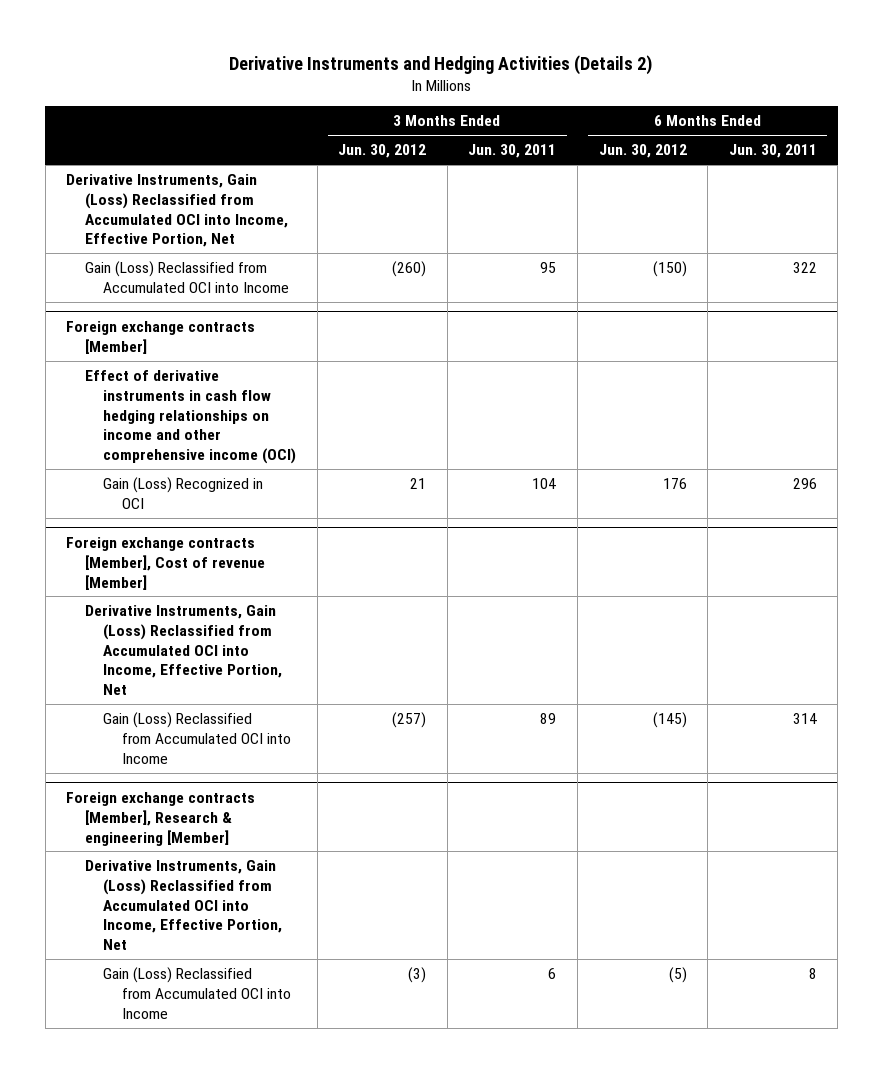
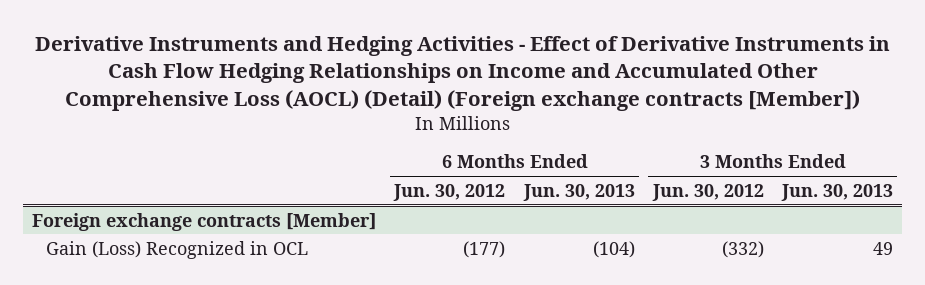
[229,54,653,75] Derivative Instruments and Hedging Activities (Details 2) -> [34,35,890,112] Derivative Instruments and Hedging Activities - Effect of Derivative Instruments in Cash Flow Hedging Relationships on Income and Accumulated Other Comprehensive Loss (AOCL) (Detail) (Foreign exchange contracts [Member])
[468,144,557,159] Jun. 30, 2011 -> none
[728,144,817,159] Jun. 30, 2011 -> none
none -> [522,183,635,201] Jun. 30, 2013
none -> [780,183,893,201] Jun. 30, 2013
[66,174,288,248] Derivative Instruments, Gain (Loss) Reclassified from Accumulated OCI into Income, Effective Portion, Net -> none
[84,261,290,293] Gain (Loss) Reclassified from Accumulated OCI into Income -> none
[84,370,297,465] Effect of derivative instruments in cash flow hedging relationships on income and other comprehensive income (OCI) -> none
[66,536,265,590] Foreign exchange contracts [Member], Cost of revenue [Member] -> none
[84,605,283,696] Derivative Instruments, Gain (Loss) Reclassified from Accumulated OCI into Income, Effective Portion, Net -> none
[103,712,291,764] Gain (Loss) Reclassified from Accumulated OCI into Income -> none
[66,791,256,846] Foreign exchange contracts [Member], Research & engineering [Member] -> none
[84,860,283,951] Derivative Instruments, Gain (Loss) Reclassified from Accumulated OCI into Income, Effective Portion, Net -> none
[103,967,291,1019] Gain (Loss) Reclassified from Accumulated OCI into Income -> none
[103,477,264,509] Gain (Loss) Recognized in OCI -> [45,240,308,259] Gain (Loss) Recognized in OCL
[410,478,427,490] 21 -> [721,240,764,258] (332)
[662,478,687,490] 176 -> [463,240,506,258] (177)

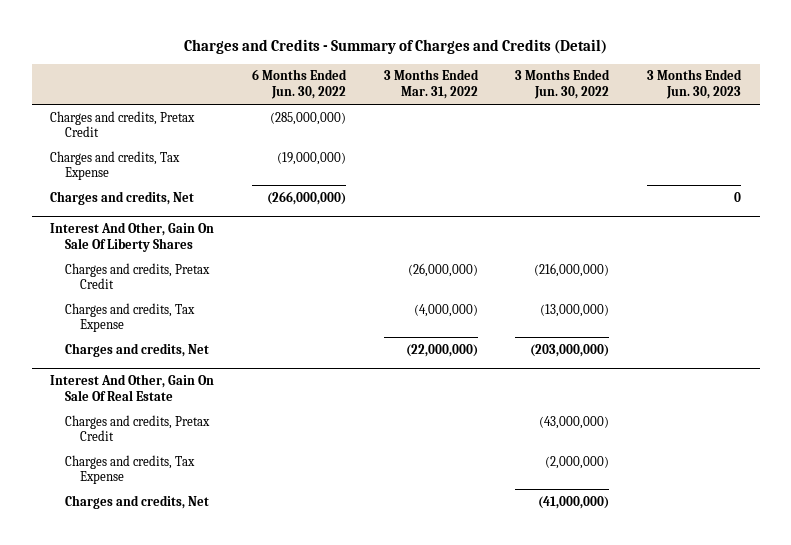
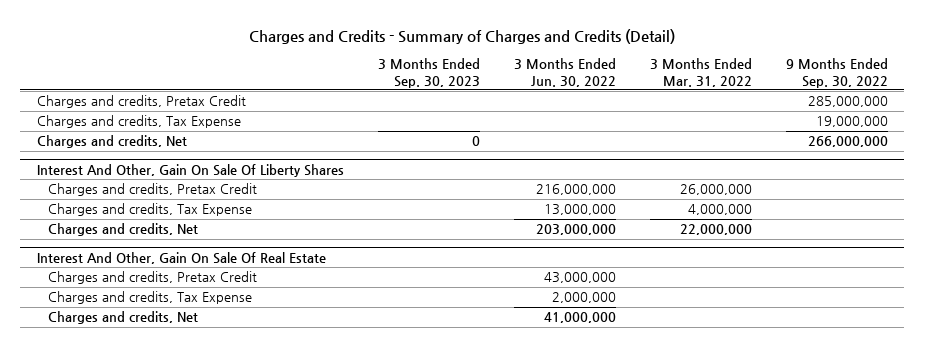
[252,69,348,100] 6 Months Ended Jun. 30, 2022 -> none
[646,69,742,100] 3 Months Ended Jun. 30, 2023 -> none
none -> [378,58,481,88] 3 Months Ended Sep. 30, 2023
none -> [785,58,888,88] 9 Months Ended Sep. 30, 2022
[407,262,478,277] (26,000,000) -> [679,184,752,196] 26,000,000
[534,262,610,277] (216,000,000) -> [535,184,616,196] 216,000,000
[413,303,478,317] (4,000,000) -> [687,204,752,216] 4,000,000
[540,303,610,317] (13,000,000) -> [543,204,616,216] 13,000,000
[405,343,478,357] (22,000,000) -> [679,224,752,236] 22,000,000
[530,343,610,357] (203,000,000) -> [535,224,616,236] 203,000,000
[539,415,610,429] (43,000,000) -> [543,272,616,284] 43,000,000
[545,455,610,469] (2,000,000) -> [551,292,616,304] 2,000,000
[538,495,610,509] (41,000,000) -> [543,312,616,324] 41,000,000

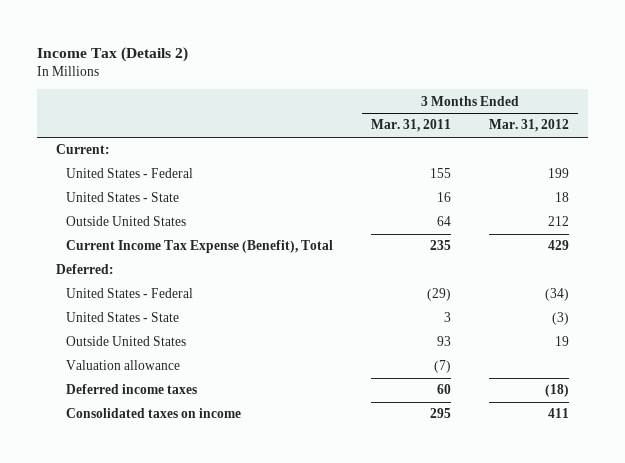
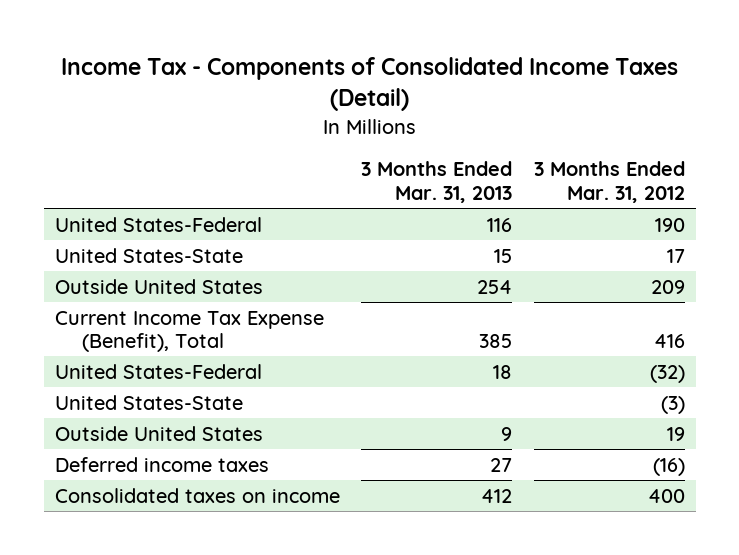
[37,47,189,63] Income Tax (Details 2) -> [60,57,678,112] Income Tax - Components of Consolidated Income Taxes (Detail)
[371,119,452,133] Mar. 31, 2011 -> none
none -> [361,161,513,203] 3 Months Ended Mar. 31, 2013
[56,144,111,155] Current: -> none
[56,264,115,275] Deferred: -> none
[66,168,194,179] United States - Federal -> [54,216,262,232] United States-Federal
[547,168,569,179] 199 -> [654,217,685,232] 190
[66,192,180,203] United States - State -> [54,247,243,263] United States-State
[554,192,569,203] 18 -> [666,248,685,263] 17
[547,216,569,227] 212 -> [650,279,685,294] 209
[547,240,569,251] 429 -> [653,334,685,349] 416
[66,288,194,299] United States - Federal -> [54,363,262,379] United States-Federal
[544,288,569,302] (34) -> [649,364,685,383] (32)
[66,312,180,323] United States - State -> [54,394,243,410] United States-State
[66,360,181,371] Valuation allowance -> none
[544,384,569,398] (18) -> [652,457,685,476] (16)
[547,408,569,419] 411 -> [647,488,685,503] 400

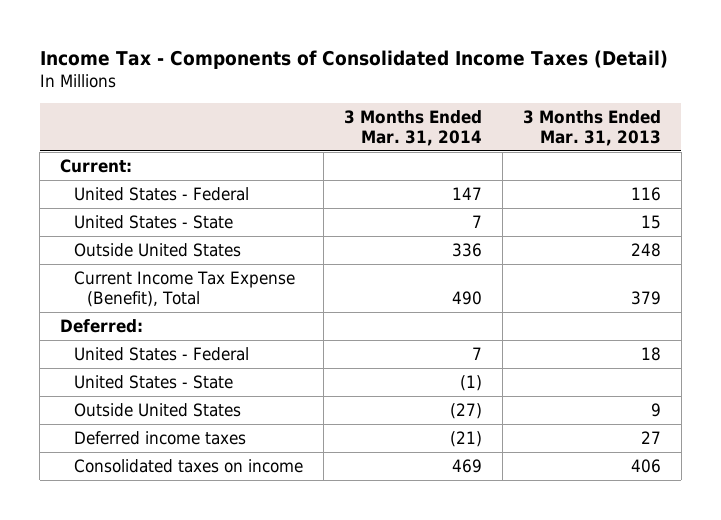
[533,161,685,203] 3 Months Ended Mar. 31, 2012 -> none
none -> [343,109,482,146] 3 Months Ended Mar. 31, 2014
none -> [60,158,133,173] Current:
[54,216,262,232] United States-Federal -> [73,186,249,201] United States - Federal
[54,247,243,263] United States-State -> [73,214,233,229] United States - State
[477,279,513,294] 254 -> [630,242,661,257] 248
[479,334,513,349] 385 -> [630,290,661,305] 379
none -> [60,318,144,333] Deferred:
[54,363,262,379] United States-Federal -> [73,346,249,361] United States - Federal
[54,394,243,410] United States-State -> [73,374,233,389] United States - State
[481,488,513,503] 412 -> [630,458,661,473] 406

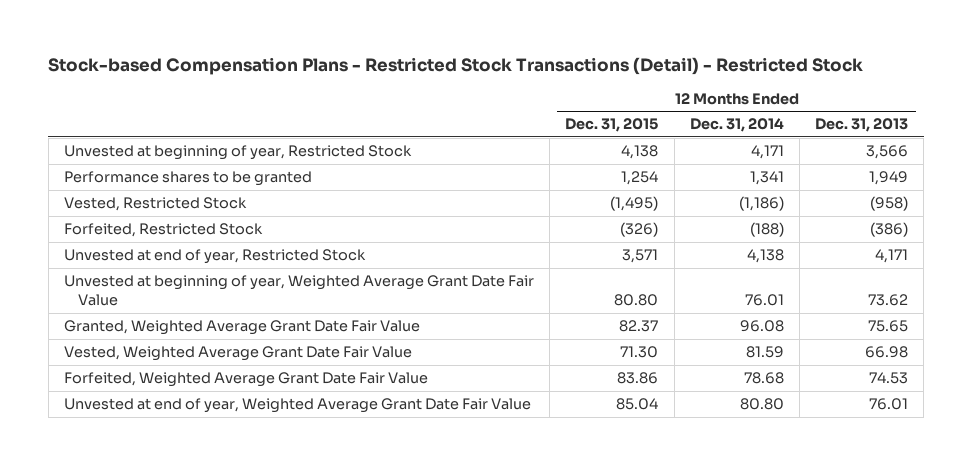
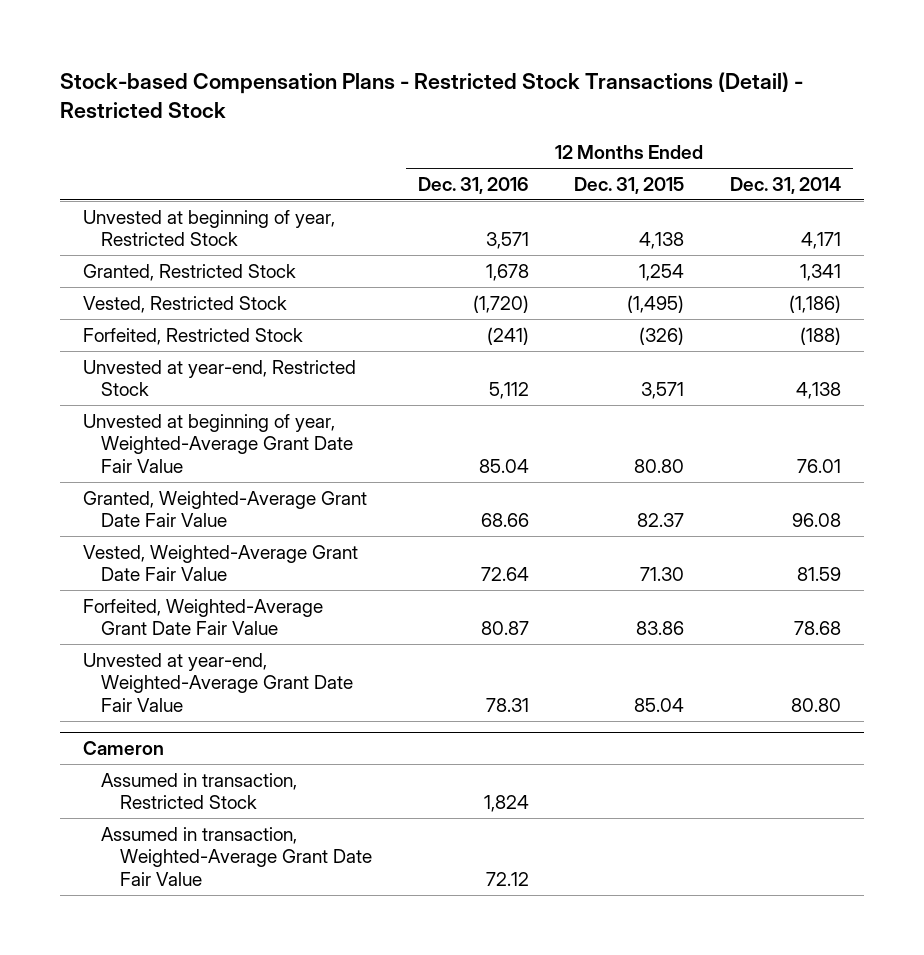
[815,118,909,133] Dec. 31, 2013 -> none
none -> [417,176,529,194] Dec. 31, 2016
[63,171,312,187] Performance shares to be granted -> [82,263,296,281] Granted, Restricted Stock
[63,249,366,265] Unvested at end of year, Restricted Stock -> [82,359,356,397] Unvested at year-end, Restricted Stock
[63,275,534,307] Unvested at beginning of year, Weighted Average Grant Date Fair Value -> [82,413,354,473] Unvested at beginning of year, Weighted-Average Grant Date Fair Value
[63,320,420,336] Granted, Weighted Average Grant Date Fair Value -> [82,490,367,528] Granted, Weighted-Average Grant Date Fair Value
[63,346,412,362] Vested, Weighted Average Grant Date Fair Value -> [82,544,358,582] Vested, Weighted-Average Grant Date Fair Value
[63,372,428,388] Forfeited, Weighted Average Grant Date Fair Value -> [82,598,323,636] Forfeited, Weighted-Average Grant Date Fair Value
[63,398,531,414] Unvested at end of year, Weighted Average Grant Date Fair Value -> [82,652,354,712] Unvested at year-end, Weighted-Average Grant Date Fair Value
none -> [82,740,164,755] Cameron
none -> [101,772,298,810] Assumed in transaction, Restricted Stock
none -> [101,826,372,886] Assumed in transaction, Weighted-Average Grant Date Fair Value

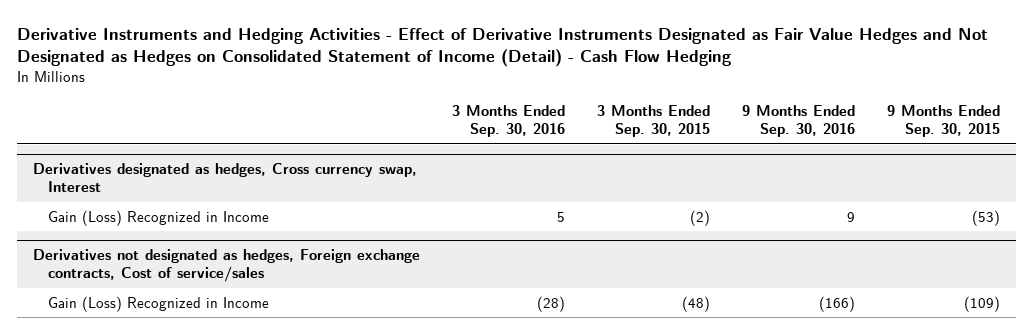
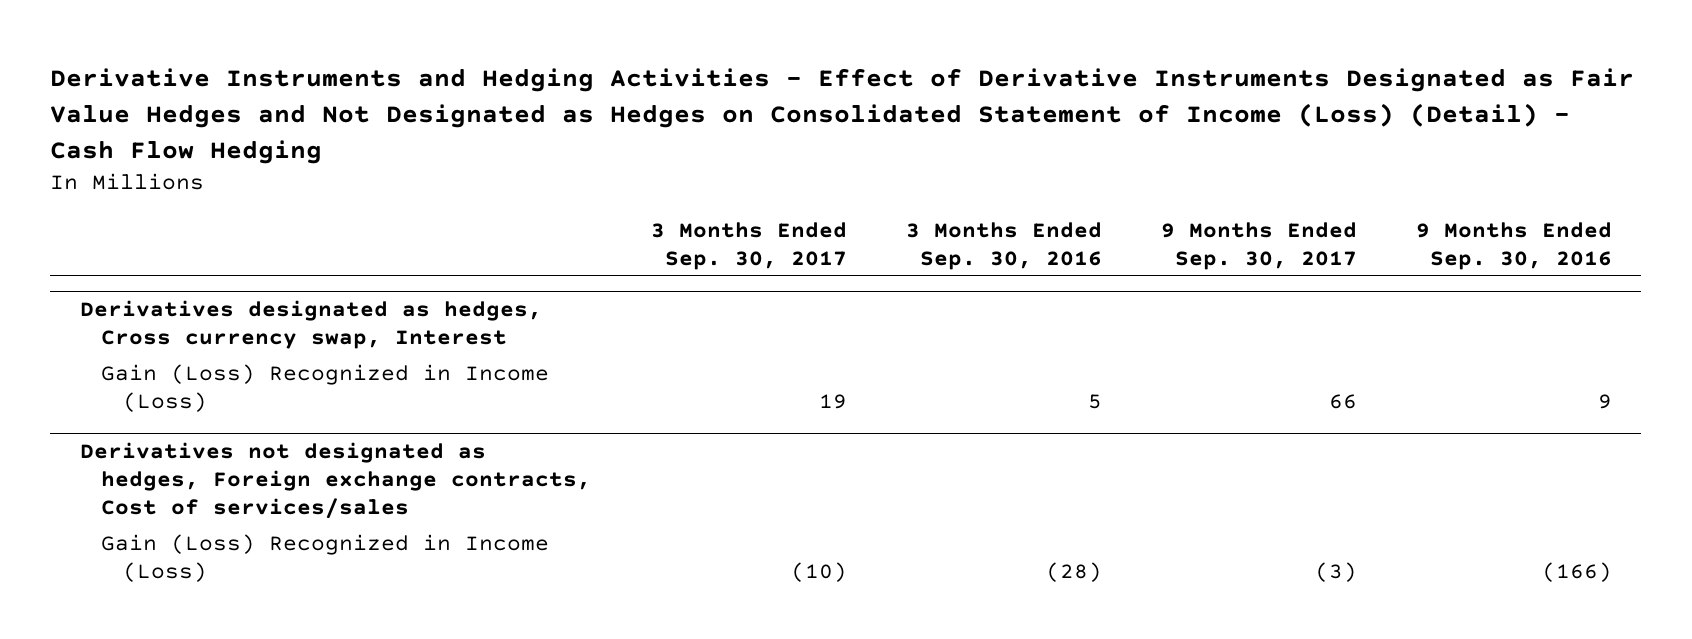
[16,27,988,68] Derivative Instruments and Hedging Activities - Effect of Derivative Instruments Designated as Fair Value Hedges and Not Designated as Hedges on Consolidated Statement of Income (Detail) - Cash Flow Hedging -> [50,68,1635,164] Derivative Instruments and Hedging Activities - Effect of Derivative Instruments Designated as Fair Value Hedges and Not Designated as Hedges on Consolidated Statement of Income (Loss) (Detail) - Cash Flow Hedging
[597,104,711,138] 3 Months Ended Sep. 30, 2015 -> none
[887,104,1001,138] 9 Months Ended Sep. 30, 2015 -> none
none -> [650,221,847,270] 3 Months Ended Sep. 30, 2017
none -> [1160,221,1357,270] 9 Months Ended Sep. 30, 2017
[48,209,270,226] Gain (Loss) Recognized in Income -> [101,363,550,412] Gain (Loss) Recognized in Income (Loss)
[32,248,420,282] Derivatives not designated as hedges, Foreign exchange contracts, Cost of service/sales -> [80,441,592,520] Derivatives not designated as hedges, Foreign exchange contracts, Cost of services/sales
[48,295,270,312] Gain (Loss) Recognized in Income -> [101,533,550,582] Gain (Loss) Recognized in Income (Loss)

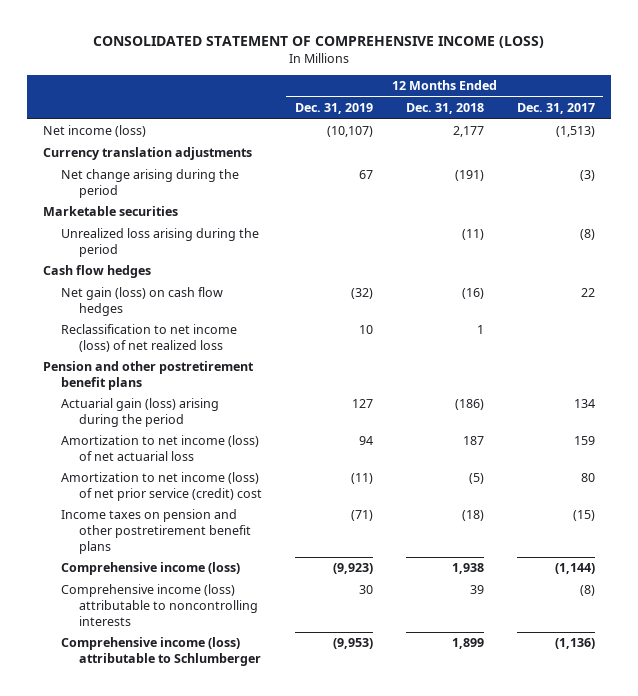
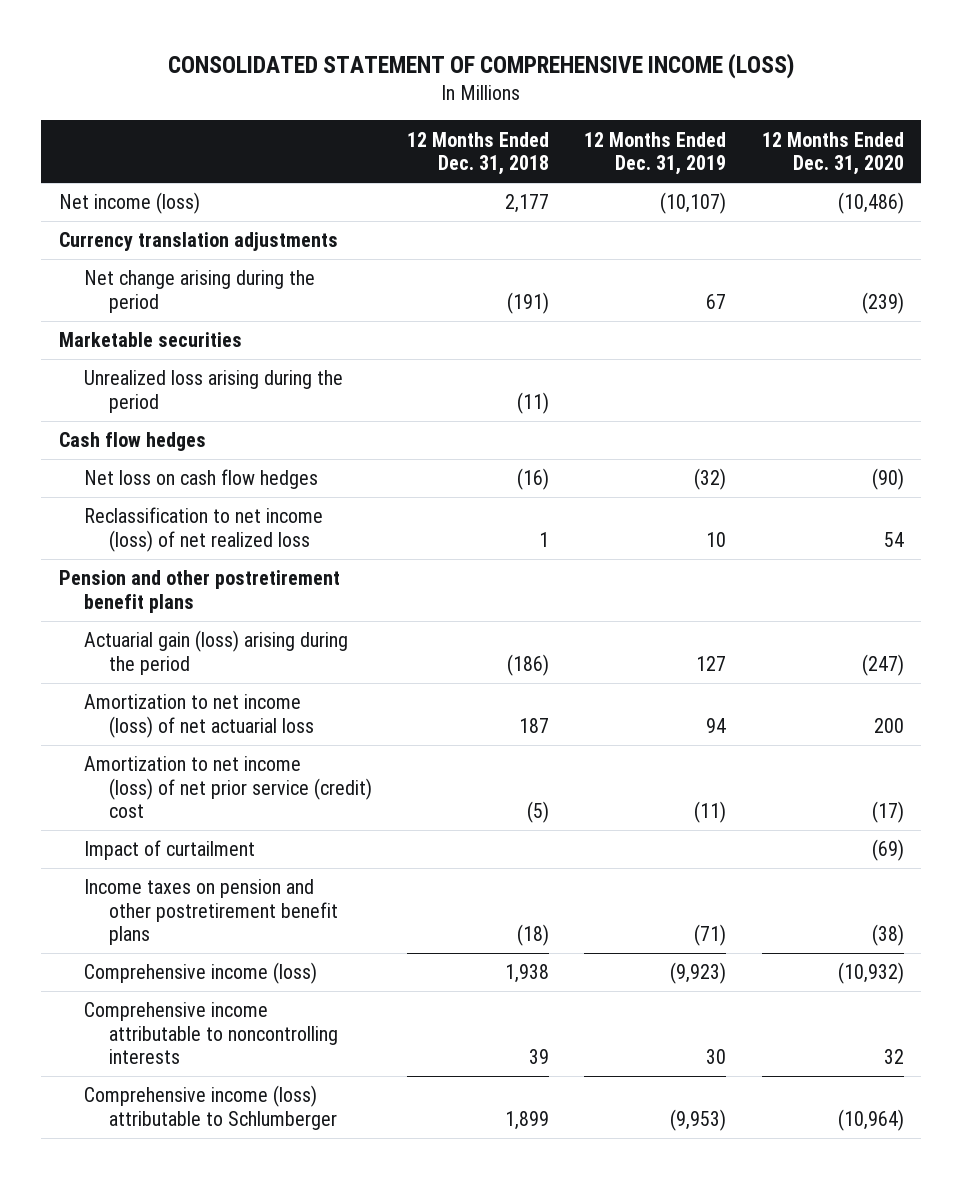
[516,103,595,115] Dec. 31, 2017 -> none
none -> [761,131,904,176] 12 Months Ended Dec. 31, 2020
[60,287,223,316] Net gain (loss) on cash flow hedges -> [83,469,318,490] Net loss on cash flow hedges
none -> [83,840,255,861] Impact of curtailment
[60,584,258,626] Comprehensive income (loss) attributable to noncontrolling interests -> [83,1002,338,1065] Comprehensive income attributable to noncontrolling interests

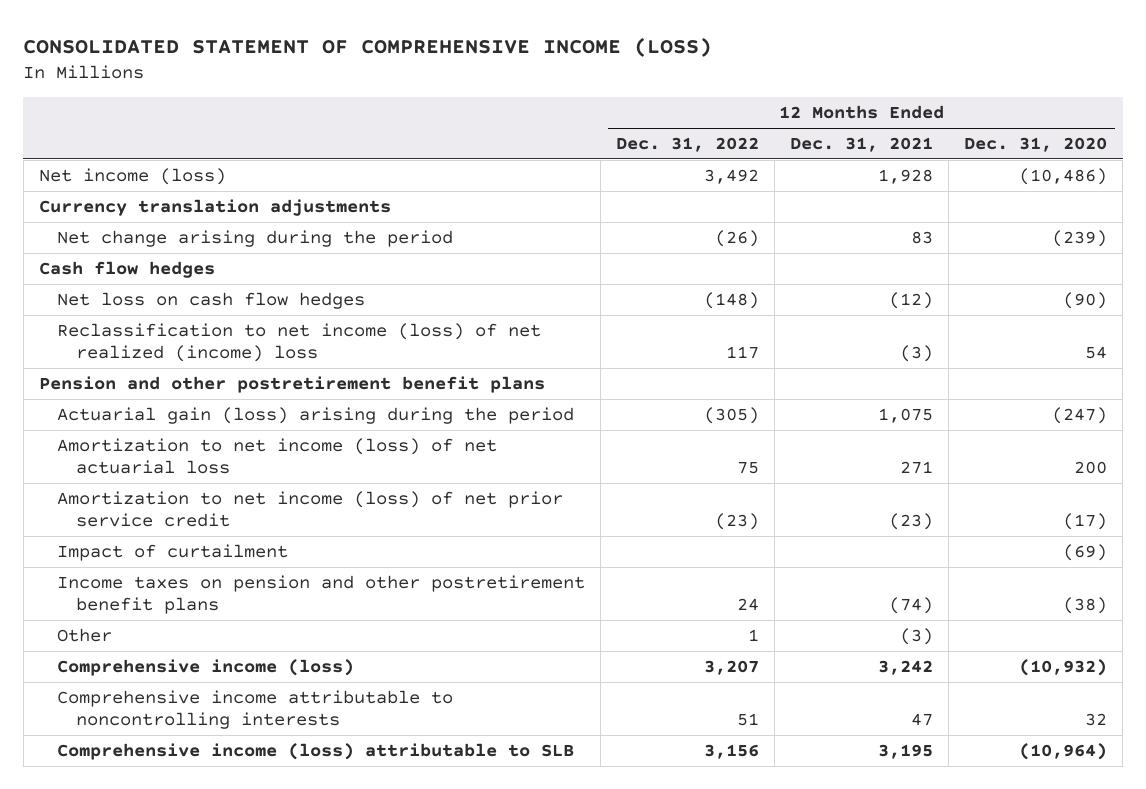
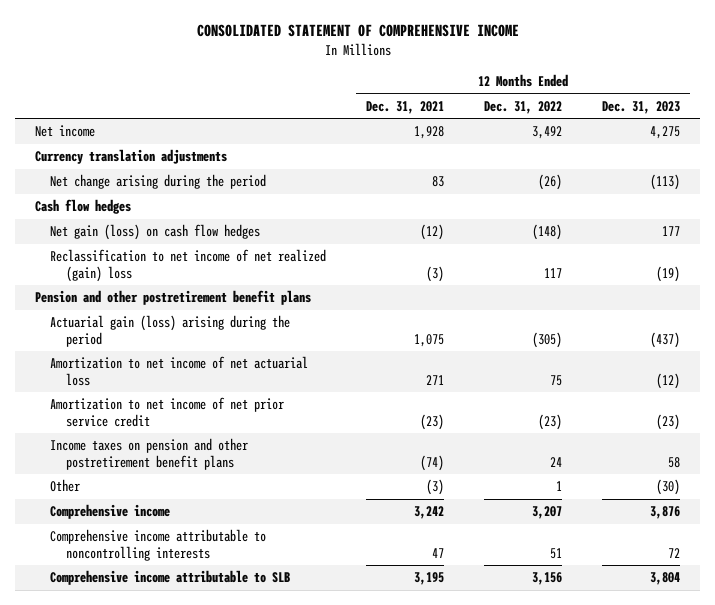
[23,36,713,57] CONSOLIDATED STATEMENT OF COMPREHENSIVE INCOME (LOSS) -> [196,24,519,38] CONSOLIDATED STATEMENT OF COMPREHENSIVE INCOME
[964,136,1108,152] Dec. 31, 2020 -> none
none -> [602,100,681,114] Dec. 31, 2023
[38,167,226,185] Net income (loss) -> [34,125,95,138] Net income
[57,291,366,309] Net loss on cash flow hedges -> [50,224,261,241] Net gain (loss) on cash flow hedges
[57,322,542,363] Reclassification to net income (loss) of net realized (income) loss -> [50,249,327,282] Reclassification to net income of net realized (gain) loss
[57,543,289,561] Impact of curtailment -> none
[57,437,498,475] Amortization to net income (loss) of net actuarial loss -> [50,356,309,386] Amortization to net income of net actuarial loss
[57,490,564,528] Amortization to net income (loss) of net prior service credit -> [50,397,285,427] Amortization to net income of net prior service credit
[57,658,355,676] Comprehensive income (loss) -> [50,504,171,520] Comprehensive income
[57,742,575,760] Comprehensive income (loss) attributable to SLB -> [50,570,291,586] Comprehensive income attributable to SLB

